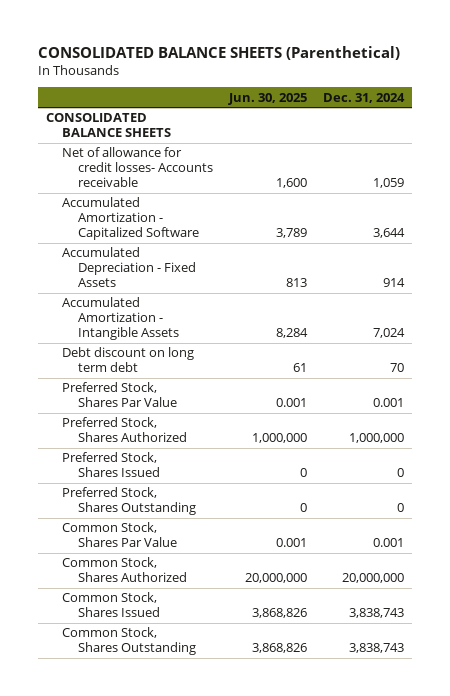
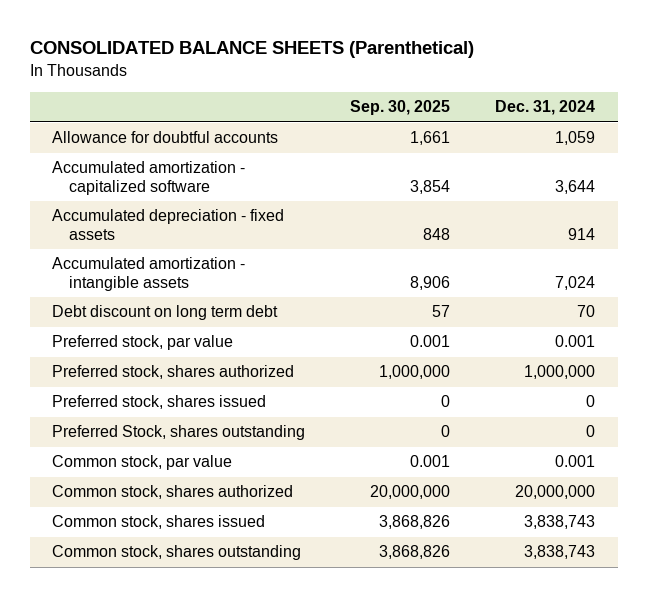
[227,92,307,105] Jun. 30, 2025 -> none
none -> [350,100,451,116] Sep. 30, 2025
[46,113,172,138] CONSOLIDATED BALANCE SHEETS -> none
[62,147,213,188] Net of allowance for credit losses- Accounts receivable -> [52,131,279,144] Allowance for doubtful accounts
[62,197,199,241] Accumulated Amortization - Capitalized Software -> [52,161,246,196] Accumulated amortization - capitalized software
[62,247,196,288] Accumulated Depreciation - Fixed Assets -> [52,209,285,241] Accumulated depreciation - fixed assets
[62,297,179,341] Accumulated Amortization - Intangible Assets -> [52,257,246,292] Accumulated amortization - intangible assets
[62,382,177,408] Preferred Stock, Shares Par Value -> [52,335,234,351] Preferred stock, par value
[62,417,187,443] Preferred Stock, Shares Authorized -> [52,365,295,380] Preferred stock, shares authorized
[62,452,160,478] Preferred Stock, Shares Issued -> [52,395,267,410] Preferred stock, shares issued
[62,487,196,516] Preferred Stock, Shares Outstanding -> [52,425,306,441] Preferred Stock, shares outstanding
[62,522,177,548] Common Stock, Shares Par Value -> [52,455,233,471] Common stock, par value
[62,557,187,583] Common Stock, Shares Authorized -> [52,485,294,500] Common stock, shares authorized
[62,592,160,618] Common Stock, Shares Issued -> [52,515,266,530] Common stock, shares issued
[62,627,196,656] Common Stock, Shares Outstanding -> [52,545,302,561] Common stock, shares outstanding

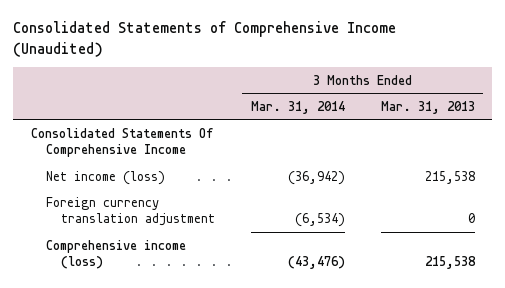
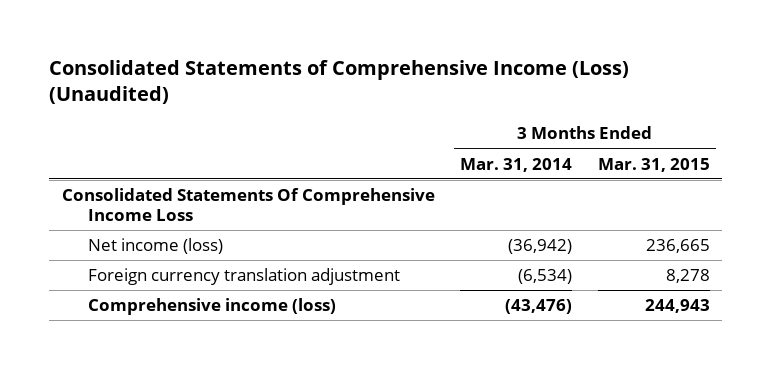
[12,21,396,57] Consolidated Statements of Comprehensive Income (Unaudited) -> [49,60,630,105] Consolidated Statements of Comprehensive Income (Loss) (Unaudited)
[380,100,475,114] Mar. 31, 2013 -> none
none -> [597,157,710,172] Mar. 31, 2015
[30,127,213,158] Consolidated Statements Of Comprehensive Income -> [61,188,435,222] Consolidated Statements Of Comprehensive Income Loss

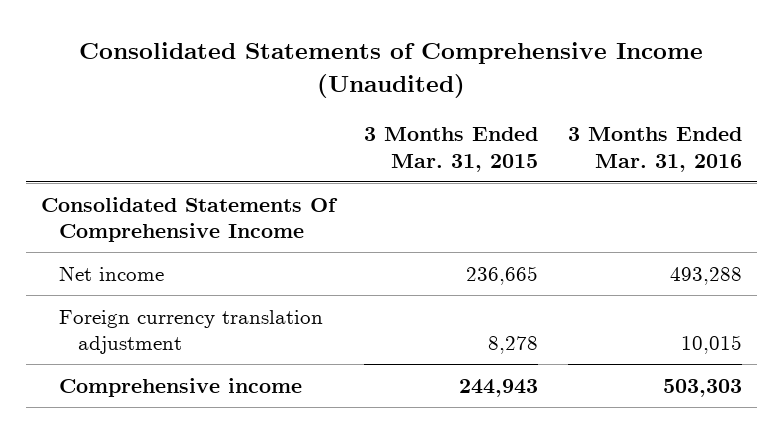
[49,60,630,105] Consolidated Statements of Comprehensive Income (Loss) (Unaudited) -> [79,42,704,98] Consolidated Statements of Comprehensive Income (Unaudited)
[460,157,573,172] Mar. 31, 2014 -> none
none -> [567,127,742,172] 3 Months Ended Mar. 31, 2016
[61,188,435,222] Consolidated Statements Of Comprehensive Income Loss -> [41,196,339,243] Consolidated Statements Of Comprehensive Income
[88,238,224,255] Net income (loss) -> [59,265,165,281] Net income
[88,298,337,316] Comprehensive income (loss) -> [59,377,303,397] Comprehensive income

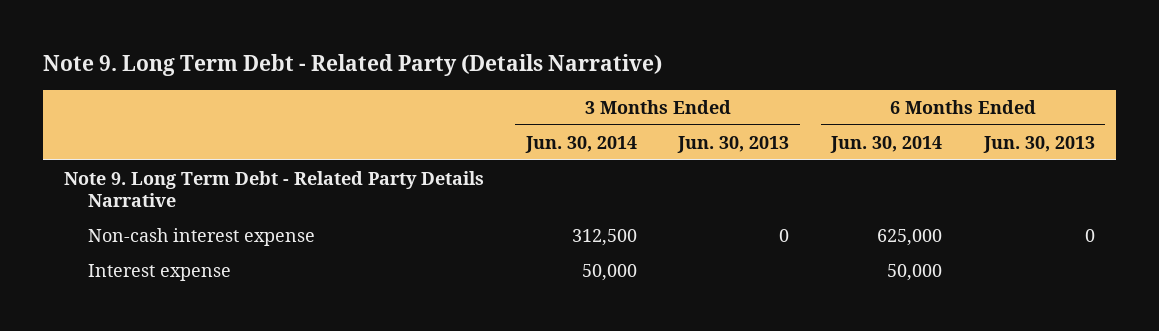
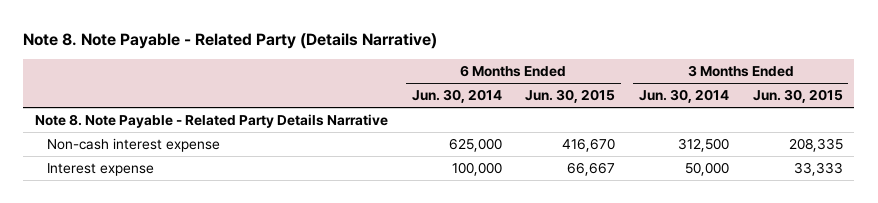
[43,54,663,77] Note 9. Long Term Debt - Related Party (Details Narrative) -> [23,32,438,49] Note 8. Note Payable - Related Party (Details Narrative)
[677,135,790,153] Jun. 30, 2013 -> none
[982,135,1095,153] Jun. 30, 2013 -> none
none -> [525,89,616,104] Jun. 30, 2015
none -> [752,89,843,104] Jun. 30, 2015
[64,171,485,208] Note 9. Long Term Debt - Related Party Details Narrative -> [34,114,388,129] Note 8. Note Payable - Related Party Details Narrative
[887,264,943,282] 50,000 -> [451,162,502,177] 100,000

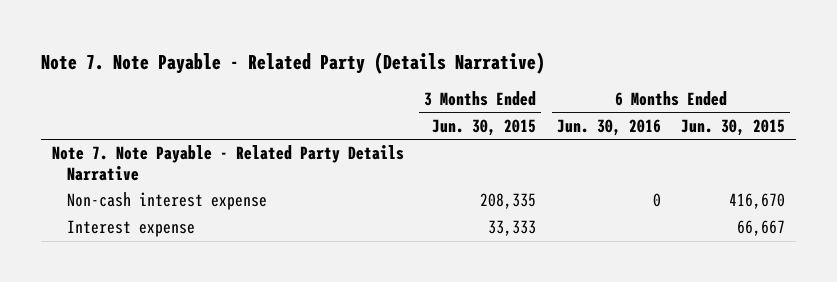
[23,32,438,49] Note 8. Note Payable - Related Party (Details Narrative) -> [41,51,546,74] Note 7. Note Payable - Related Party (Details Narrative)
[411,89,502,104] Jun. 30, 2014 -> none
[638,89,729,104] Jun. 30, 2014 -> none
none -> [556,118,661,136] Jun. 30, 2016
[34,114,388,129] Note 8. Note Payable - Related Party Details Narrative -> [51,145,404,182] Note 7. Note Payable - Related Party Details Narrative

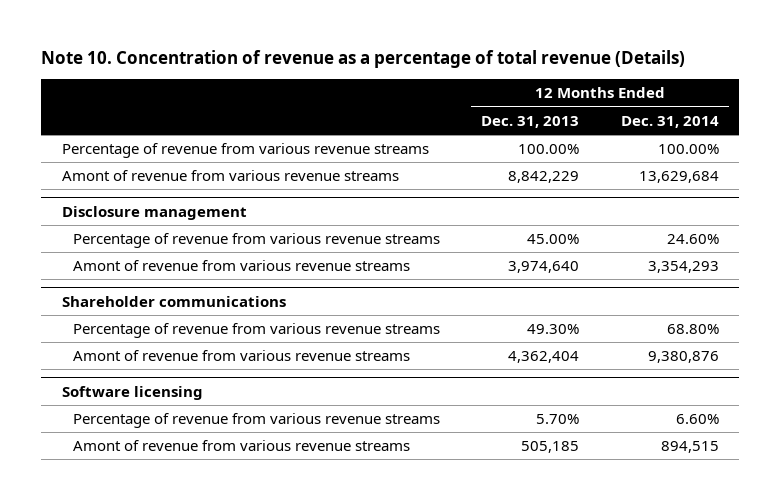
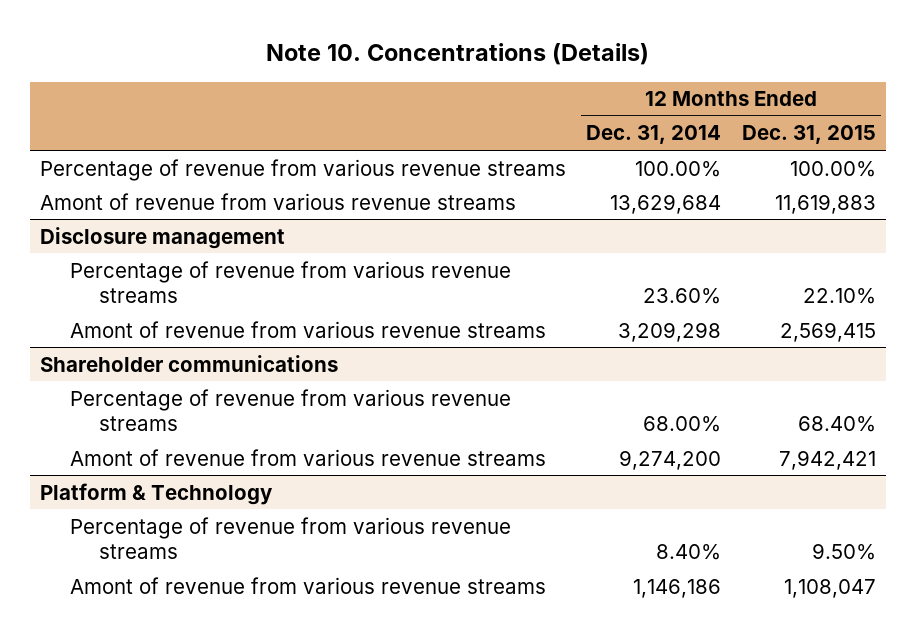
[41,50,686,69] Note 10. Concentration of revenue as a percentage of total revenue (Details) -> [265,43,649,66] Note 10. Concentrations (Details)
[481,115,580,128] Dec. 31, 2013 -> none
none -> [741,125,876,145] Dec. 31, 2015
[666,234,719,245] 24.60% -> [643,288,722,305] 23.60%
[647,261,719,274] 3,354,293 -> [618,321,722,342] 3,209,298
[61,386,203,401] Software licensing -> none
[666,324,719,335] 68.80% -> [643,416,722,433] 68.00%
[647,351,719,364] 9,380,876 -> [619,449,722,470] 9,274,200
none -> [39,482,273,505] Platform & Technology
[675,414,719,425] 6.60% -> [656,544,722,561] 8.40%
[660,441,719,454] 894,515 -> [633,578,722,598] 1,146,186

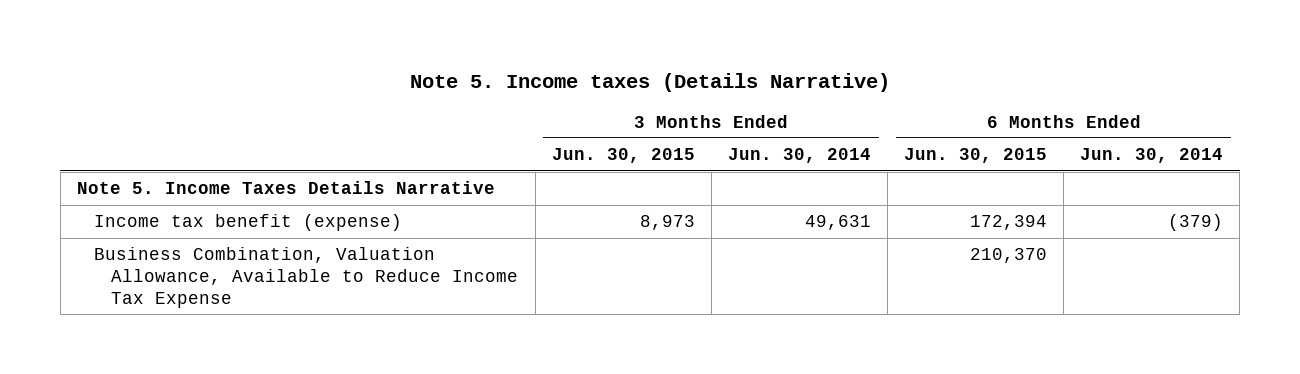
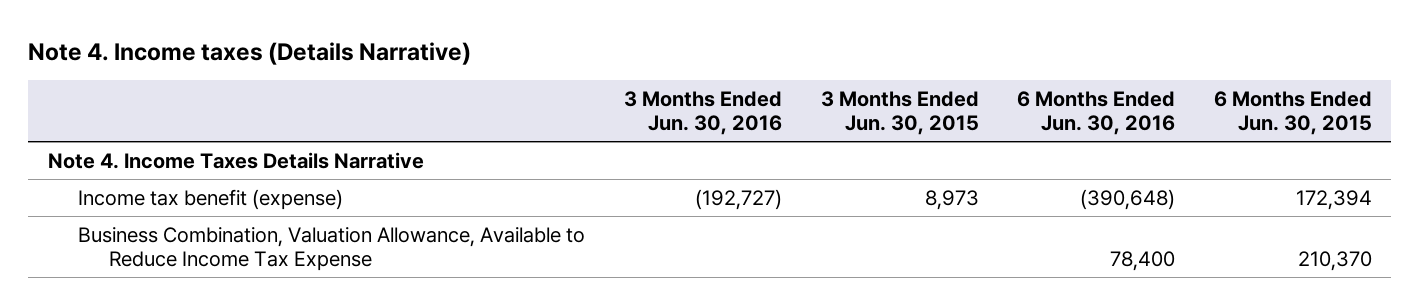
[409,72,890,92] Note 5. Income taxes (Details Narrative) -> [28,42,472,66] Note 4. Income taxes (Details Narrative)
[727,148,871,164] Jun. 30, 2014 -> none
[1080,148,1224,164] Jun. 30, 2014 -> none
none -> [623,91,782,136] 3 Months Ended Jun. 30, 2016
none -> [1017,91,1176,136] 6 Months Ended Jun. 30, 2016
[76,181,495,195] Note 5. Income Taxes Details Narrative -> [47,151,424,169] Note 4. Income Taxes Details Narrative

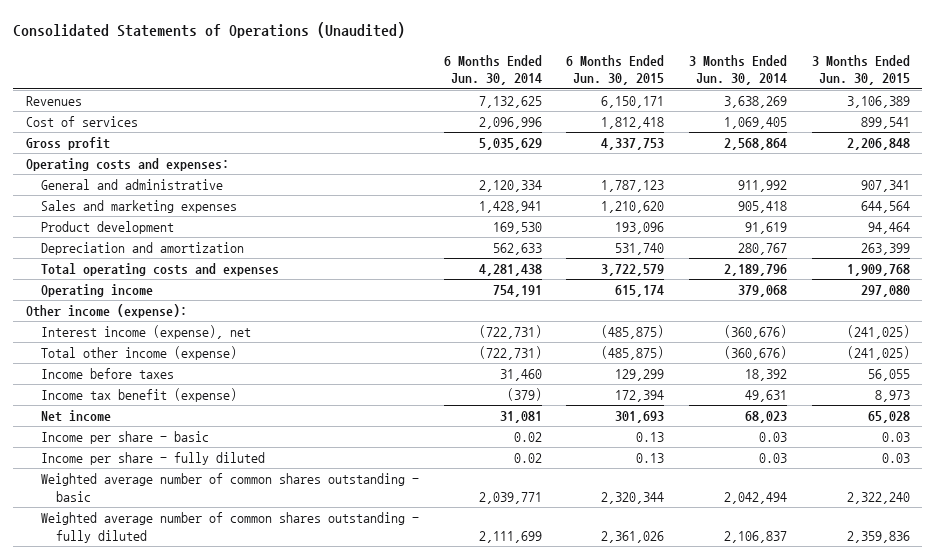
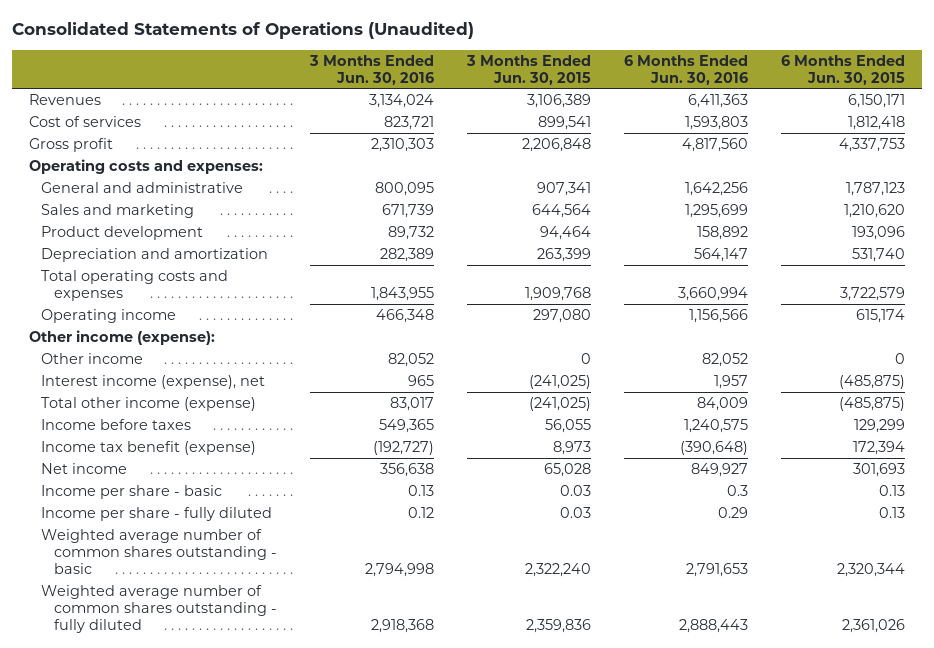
[443,54,542,86] 6 Months Ended Jun. 30, 2014 -> none
[688,54,787,86] 3 Months Ended Jun. 30, 2014 -> none
none -> [308,54,434,85] 3 Months Ended Jun. 30, 2016
none -> [624,54,749,85] 6 Months Ended Jun. 30, 2016
[41,200,238,214] Sales and marketing expenses -> [41,204,195,219] Sales and marketing
none -> [41,353,144,365] Other income

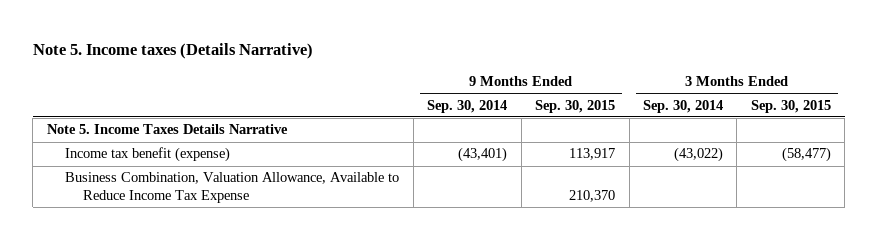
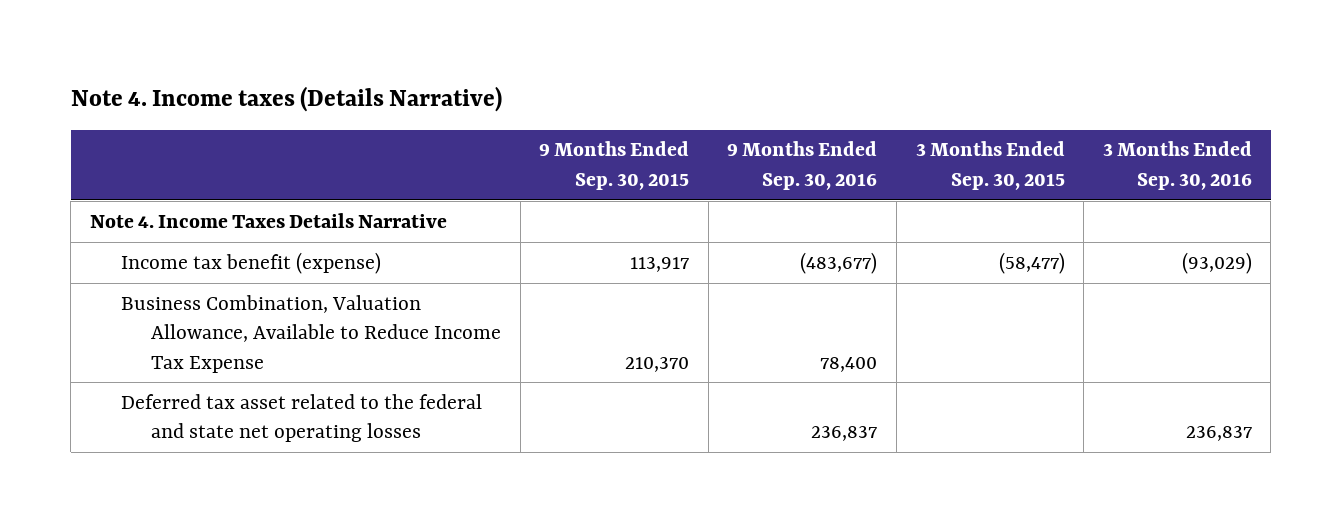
[32,43,313,60] Note 5. Income taxes (Details Narrative) -> [70,86,502,113] Note 4. Income taxes (Details Narrative)
[427,99,508,113] Sep. 30, 2014 -> none
[642,99,723,113] Sep. 30, 2014 -> none
none -> [727,141,878,190] 9 Months Ended Sep. 30, 2016
none -> [1102,141,1252,190] 3 Months Ended Sep. 30, 2016
[46,124,288,135] Note 5. Income Taxes Details Narrative -> [89,212,447,228] Note 4. Income Taxes Details Narrative
none -> [120,393,482,443] Deferred tax asset related to the federal and state net operating losses

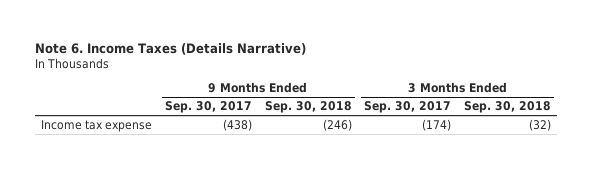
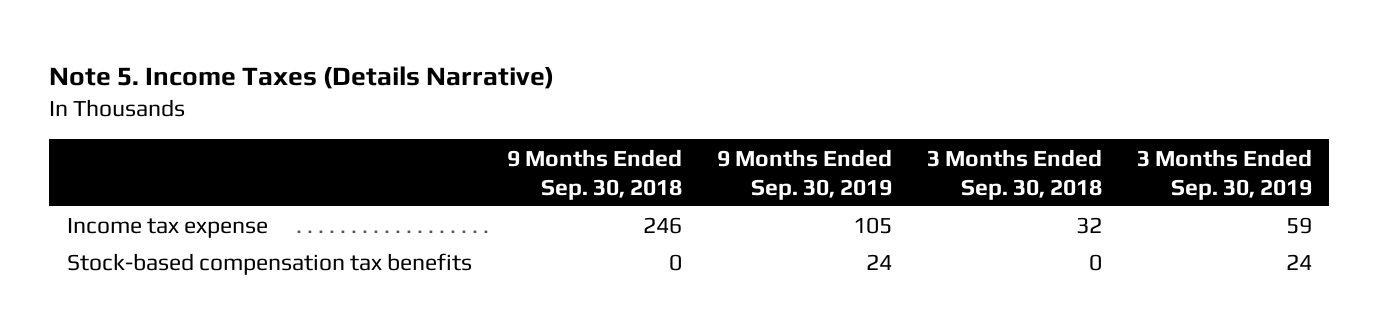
[35,42,307,55] Note 6. Income Taxes (Details Narrative) -> [49,66,555,90] Note 5. Income Taxes (Details Narrative)
[164,101,252,114] Sep. 30, 2017 -> none
[364,101,452,114] Sep. 30, 2017 -> none
none -> [716,148,892,200] 9 Months Ended Sep. 30, 2019
none -> [1136,148,1312,200] 3 Months Ended Sep. 30, 2019
[322,119,352,132] (246) -> [642,217,682,235] 246
[528,119,551,132] (32) -> [1075,217,1102,235] 32
none -> [66,253,472,276] Stock-based compensation tax benefits

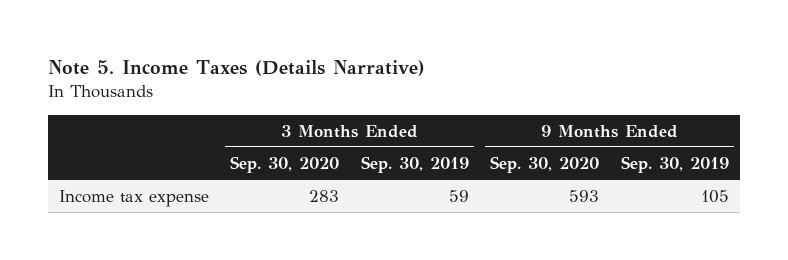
[506,148,682,200] 9 Months Ended Sep. 30, 2018 -> none
[926,148,1102,200] 3 Months Ended Sep. 30, 2018 -> none
none -> [230,155,340,173] Sep. 30, 2020
none -> [490,155,600,173] Sep. 30, 2020
[66,253,472,276] Stock-based compensation tax benefits -> none

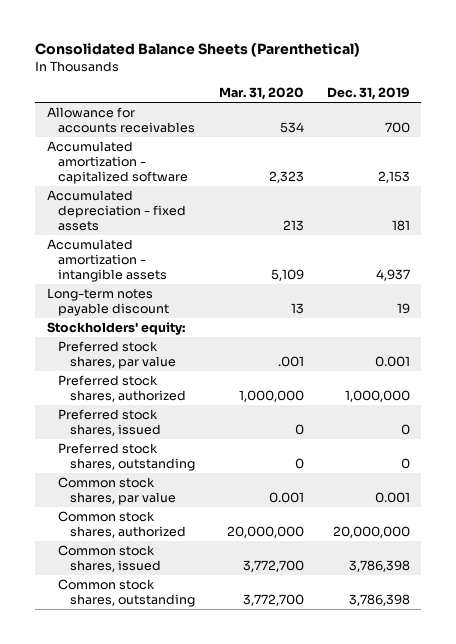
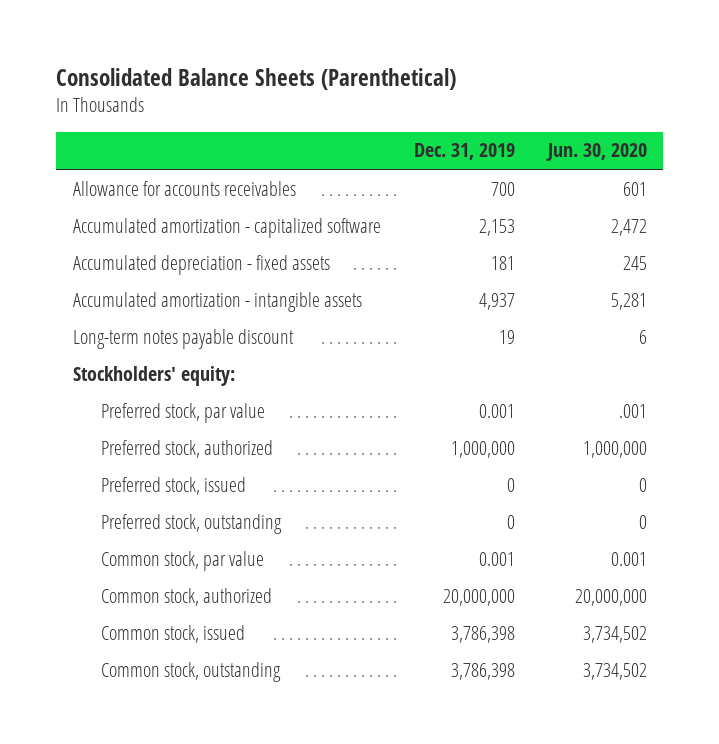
[218,87,304,101] Mar. 31, 2020 -> none
none -> [545,143,647,162] Jun. 30, 2020
[58,341,176,369] Preferred stock shares, par value -> [100,402,265,423] Preferred stock, par value
[58,375,186,402] Preferred stock shares, authorized -> [100,439,273,458] Preferred stock, authorized
[58,409,161,436] Preferred stock shares, issued -> [100,476,246,495] Preferred stock, issued
[58,443,195,471] Preferred stock shares, outstanding -> [100,513,282,534] Preferred stock, outstanding
[58,477,176,505] Common stock shares, par value -> [100,550,264,571] Common stock, par value
[58,511,186,538] Common stock shares, authorized -> [100,587,272,606] Common stock, authorized
[58,545,161,572] Common stock shares, issued -> [100,624,245,643] Common stock, issued
[58,579,195,607] Common stock shares, outstanding -> [100,661,281,682] Common stock, outstanding

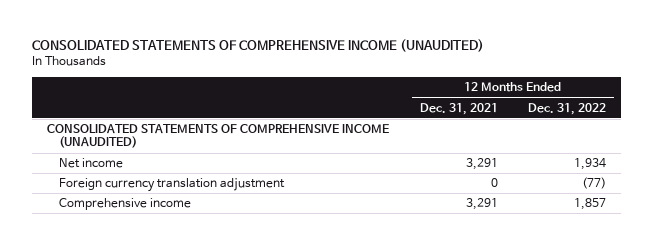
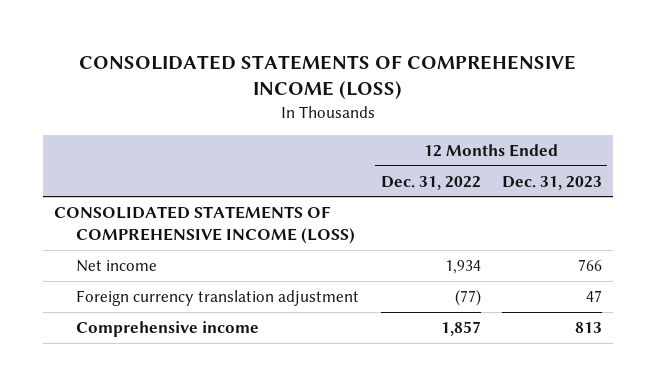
[32,39,485,53] CONSOLIDATED STATEMENTS OF COMPREHENSIVE INCOME (UNAUDITED) -> [78,55,576,100] CONSOLIDATED STATEMENTS OF COMPREHENSIVE INCOME (LOSS)
[419,102,498,115] Dec. 31, 2021 -> none
none -> [501,175,602,190] Dec. 31, 2023
[47,124,390,149] CONSOLIDATED STATEMENTS OF COMPREHENSIVE INCOME (UNAUDITED) -> [53,205,356,244] CONSOLIDATED STATEMENTS OF COMPREHENSIVE INCOME (LOSS)

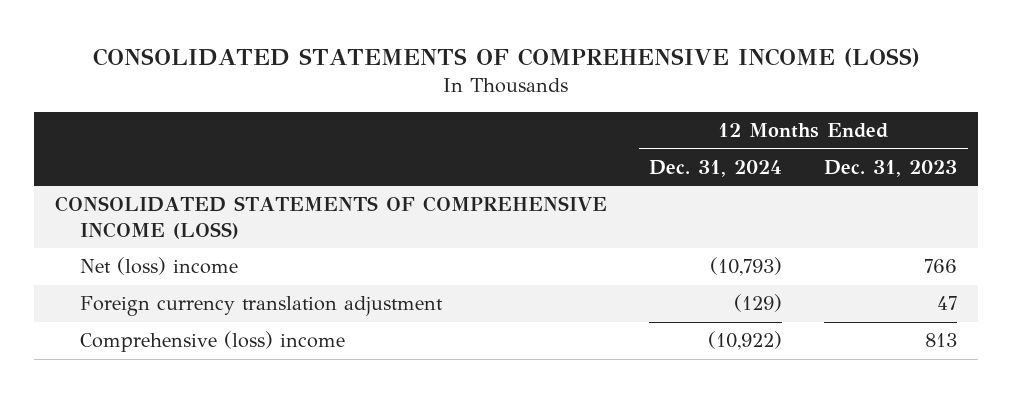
[380,175,481,190] Dec. 31, 2022 -> none
none -> [649,159,783,177] Dec. 31, 2024
[76,259,158,272] Net income -> [79,257,238,276] Net (loss) income
[76,320,260,337] Comprehensive income -> [79,331,345,353] Comprehensive (loss) income

